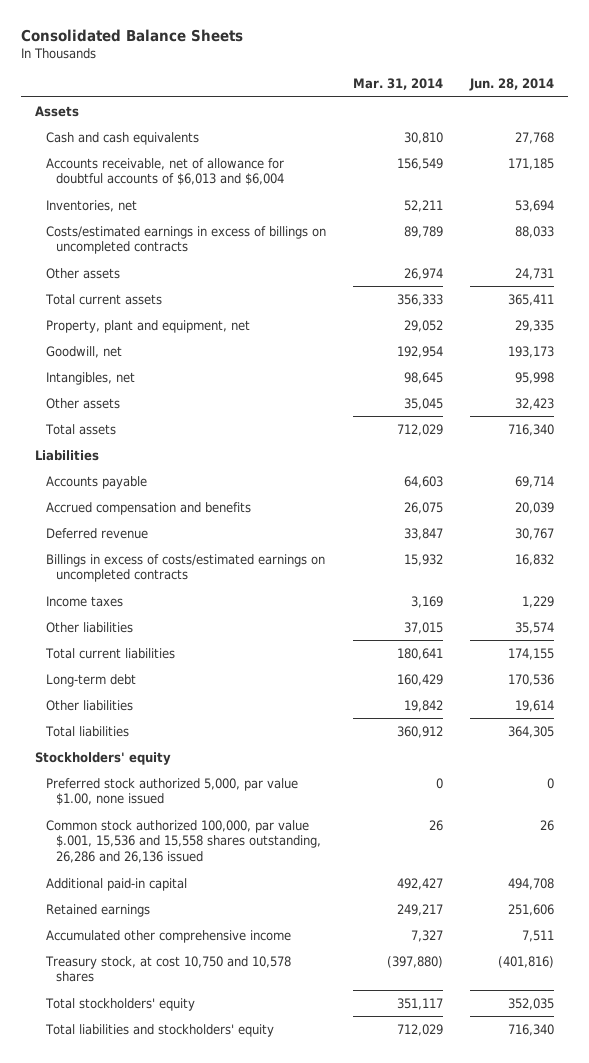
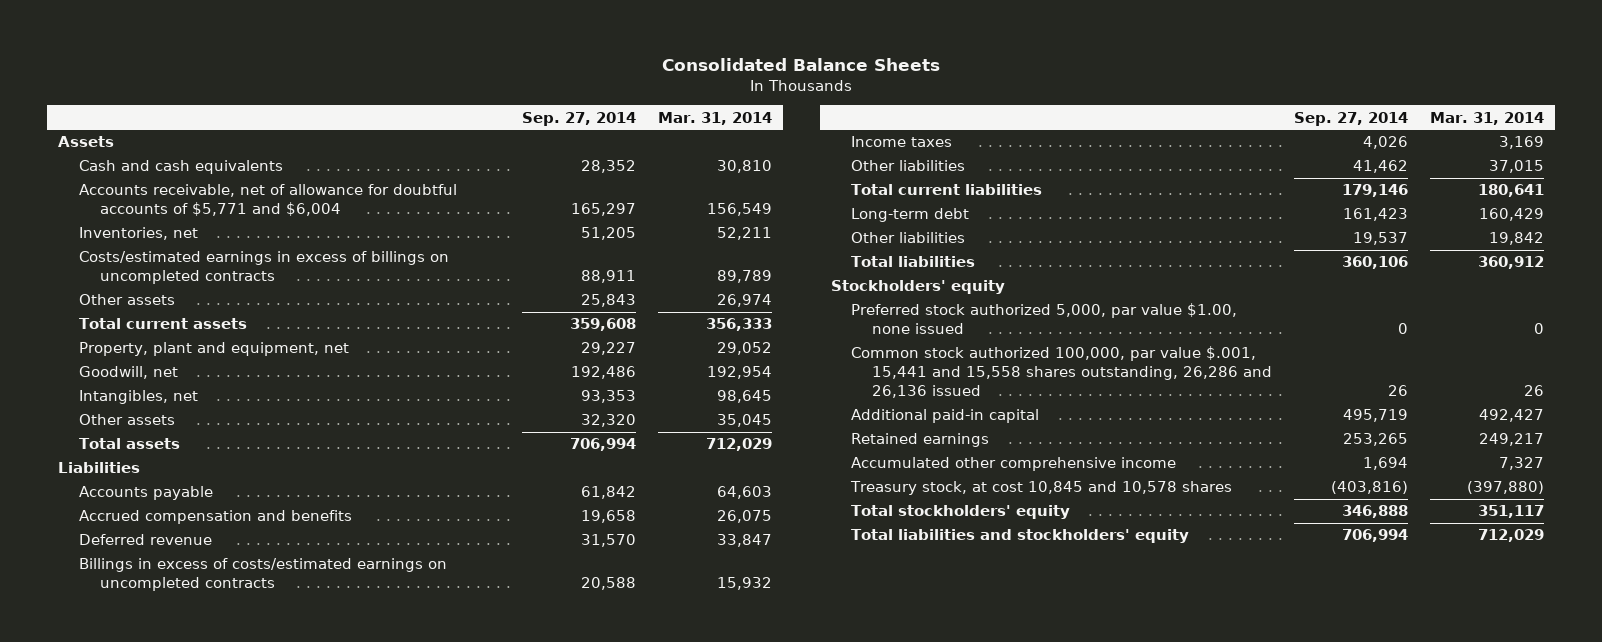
[468,78,554,92] Jun. 28, 2014 -> none
none -> [521,111,636,126] Sep. 27, 2014
[45,157,285,186] Accounts receivable, net of allowance for doubtful accounts of $6,013 and $6,004 -> [78,184,457,217] Accounts receivable, net of allowance for doubtful accounts of $5,771 and $6,004
[45,819,322,864] Common stock authorized 100,000, par value $.001, 15,536 and 15,558 shares outstanding, 26,286 and 26,136 issued -> [851,346,1272,399] Common stock authorized 100,000, par value $.001, 15,441 and 15,558 shares outstanding, 26,286 and 26,136 issued
[44,955,291,983] Treasury stock, at cost 10,750 and 10,578 shares -> [850,481,1233,496] Treasury stock, at cost 10,845 and 10,578 shares

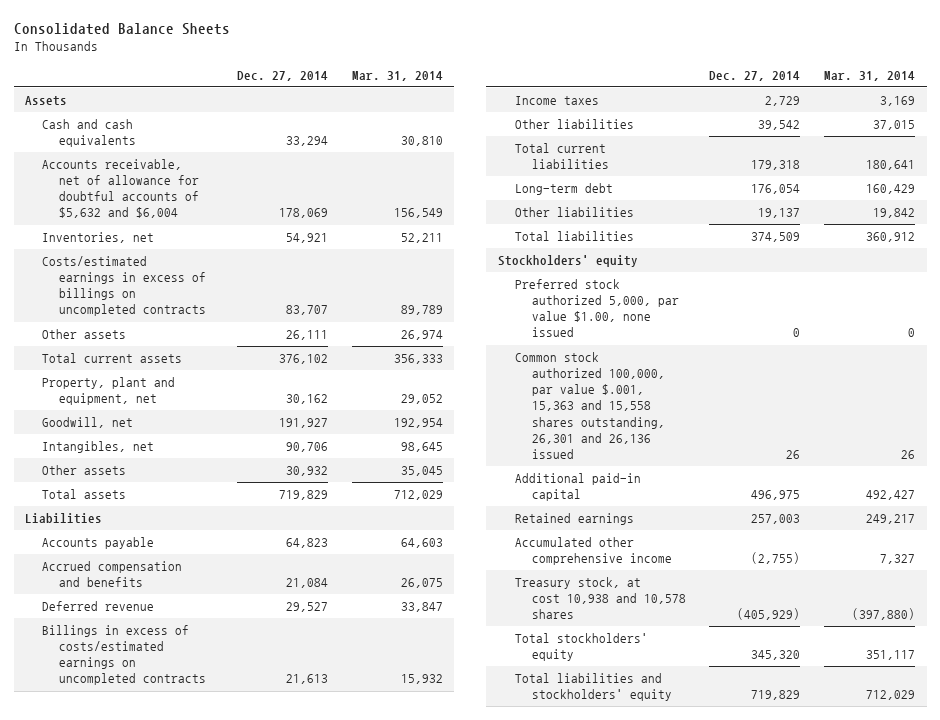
[521,111,636,126] Sep. 27, 2014 -> none
none -> [237,70,329,81] Dec. 27, 2014
[78,184,457,217] Accounts receivable, net of allowance for doubtful accounts of $5,771 and $6,004 -> [42,159,200,219] Accounts receivable, net of allowance for doubtful accounts of $5,632 and $6,004
[851,346,1272,399] Common stock authorized 100,000, par value $.001, 15,441 and 15,558 shares outstanding, 26,286 and 26,136 issued -> [514,352,665,459] Common stock authorized 100,000, par value $.001, 15,363 and 15,558 shares outstanding, 26,301 and 26,136 issued
[850,481,1233,496] Treasury stock, at cost 10,845 and 10,578 shares -> [514,577,686,620] Treasury stock, at cost 10,938 and 10,578 shares

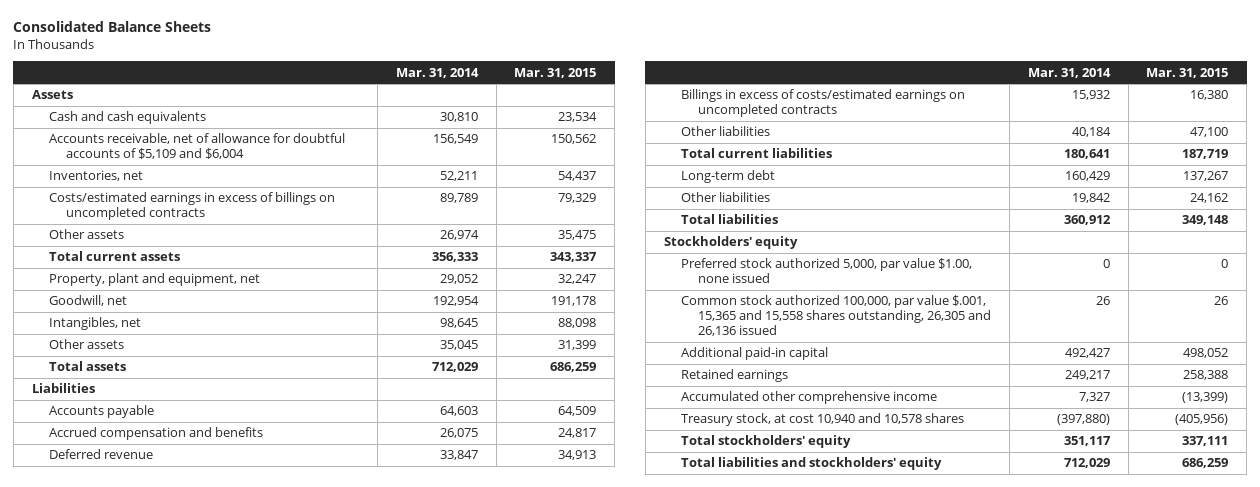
[237,70,329,81] Dec. 27, 2014 -> none
none -> [514,67,597,78] Mar. 31, 2015
[42,159,200,219] Accounts receivable, net of allowance for doubtful accounts of $5,632 and $6,004 -> [48,133,345,160] Accounts receivable, net of allowance for doubtful accounts of $5,109 and $6,004
[514,96,599,106] Income taxes -> none
[872,120,915,131] 37,015 -> [1071,127,1111,138] 40,184
[514,352,665,459] Common stock authorized 100,000, par value $.001, 15,363 and 15,558 shares outstanding, 26,301 and 26,136 issued -> [680,295,992,337] Common stock authorized 100,000, par value $.001, 15,365 and 15,558 shares outstanding, 26,305 and 26,136 issued
[514,577,686,620] Treasury stock, at cost 10,938 and 10,578 shares -> [680,413,964,427] Treasury stock, at cost 10,940 and 10,578 shares

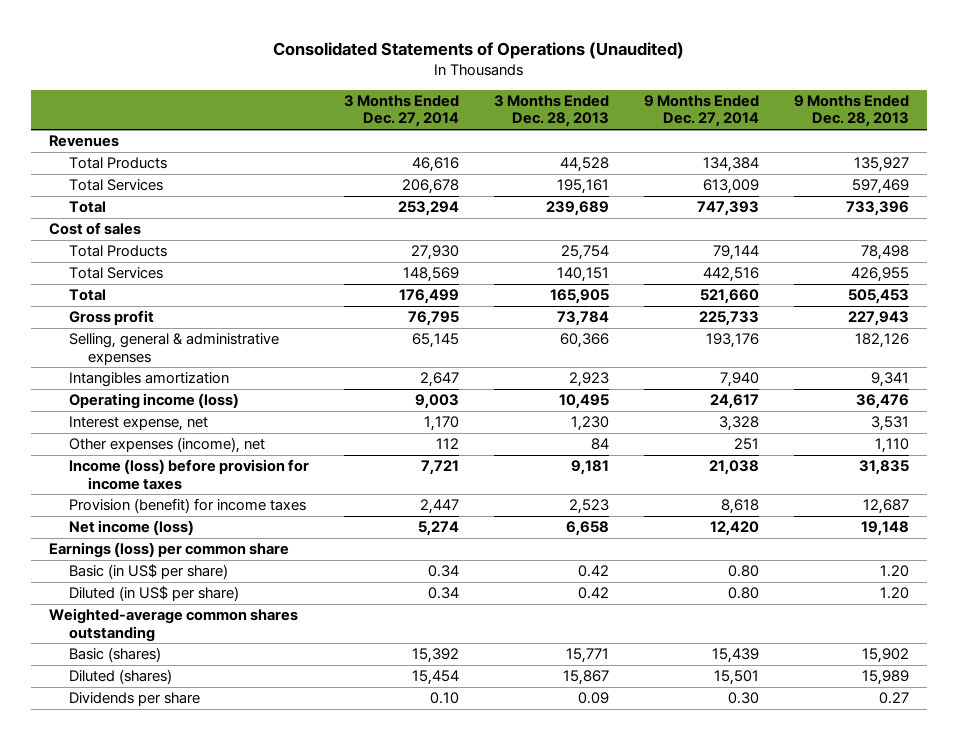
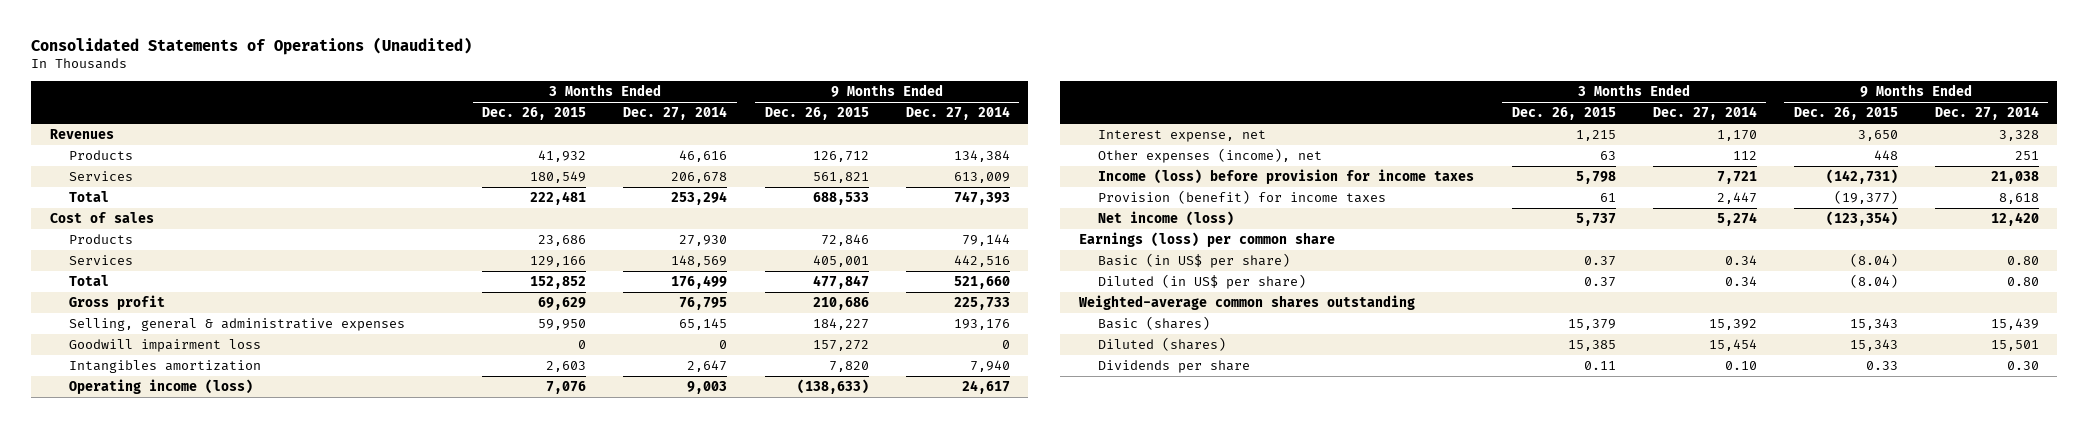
[493,95,609,128] 3 Months Ended Dec. 28, 2013 -> none
[794,95,910,128] 9 Months Ended Dec. 28, 2013 -> none
none -> [482,107,587,121] Dec. 26, 2015
none -> [764,107,869,121] Dec. 26, 2015
[68,157,167,170] Total Products -> [69,150,134,161] Products
[68,179,163,192] Total Services -> [69,171,134,182] Services
[68,245,167,258] Total Products -> [69,234,134,245] Products
[68,267,163,280] Total Services -> [69,255,134,266] Services
none -> [69,339,262,353] Goodwill impairment loss

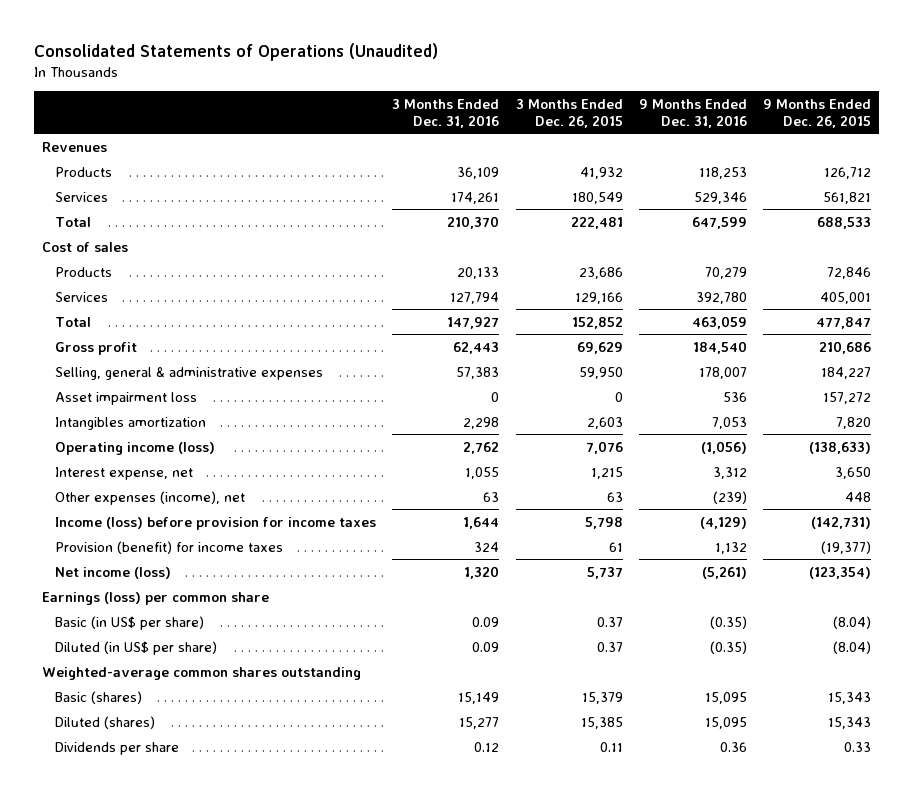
[623,106,728,121] Dec. 27, 2014 -> none
[905,106,1010,121] Dec. 27, 2014 -> none
none -> [392,98,500,128] 3 Months Ended Dec. 31, 2016
none -> [638,98,747,128] 9 Months Ended Dec. 31, 2016
[69,339,262,353] Goodwill impairment loss -> [55,391,198,405] Asset impairment loss

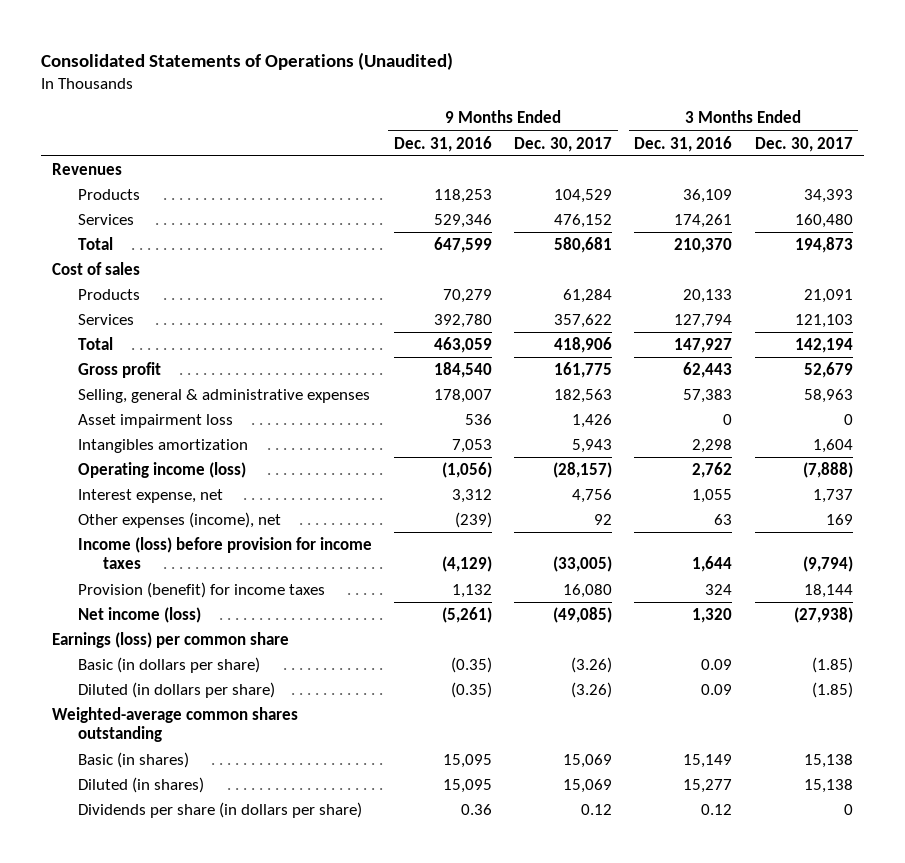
[515,98,623,128] 3 Months Ended Dec. 26, 2015 -> none
[762,98,871,128] 9 Months Ended Dec. 26, 2015 -> none
none -> [514,136,613,152] Dec. 30, 2017
none -> [754,136,853,152] Dec. 30, 2017
[55,615,205,630] Basic (in US$ per share) -> [77,657,260,674] Basic (in dollars per share)
[55,640,218,655] Diluted (in US$ per share) -> [77,682,275,699] Diluted (in dollars per share)
[55,690,143,704] Basic (shares) -> [77,752,189,769] Basic (in shares)
[55,715,156,729] Diluted (shares) -> [77,777,204,794] Diluted (in shares)
[55,741,180,755] Dividends per share -> [77,802,362,819] Dividends per share (in dollars per share)

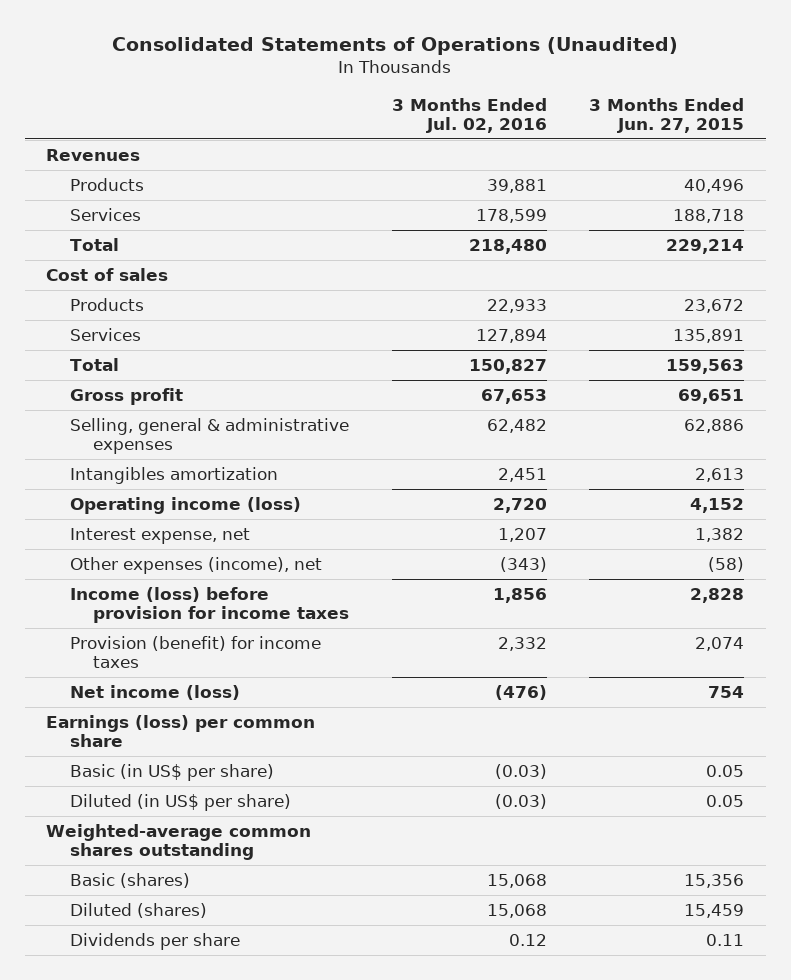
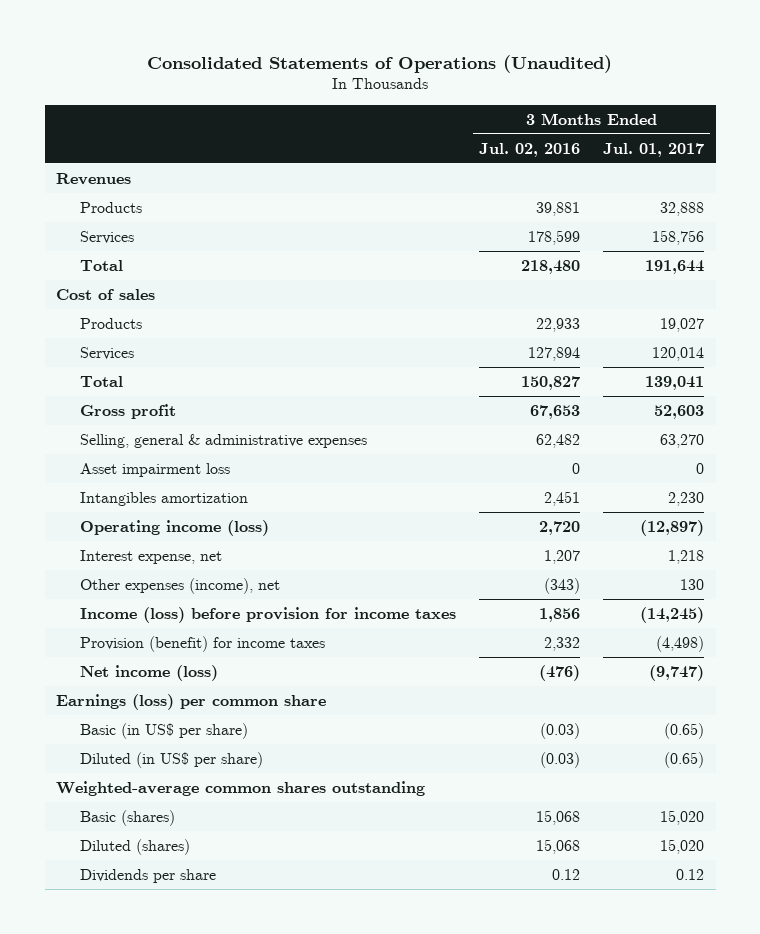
[589,97,745,134] 3 Months Ended Jun. 27, 2015 -> none
none -> [603,142,705,157] Jul. 01, 2017
none -> [79,462,230,477] Asset impairment loss

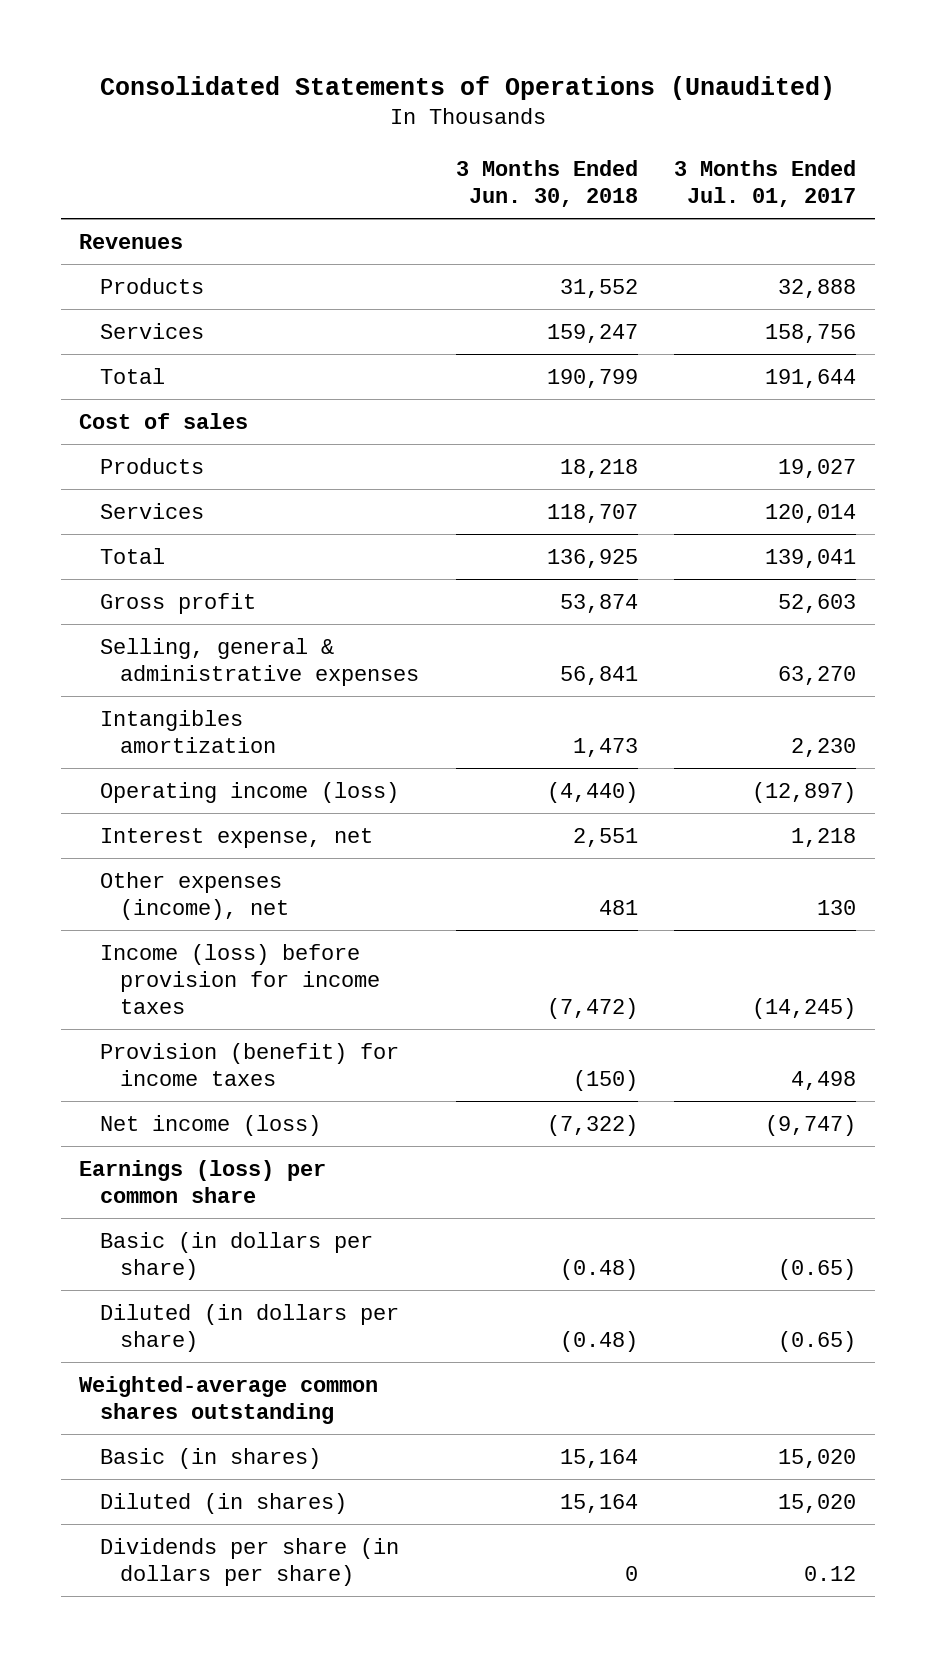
[478,142,580,157] Jul. 02, 2016 -> none
none -> [455,159,638,208] 3 Months Ended Jun. 30, 2018
[79,462,230,477] Asset impairment loss -> none
[656,635,705,652] (4,498) -> [791,1070,857,1090] 4,498
[79,722,248,739] Basic (in US$ per share) -> [99,1231,373,1280] Basic (in dollars per share)
[79,751,263,768] Diluted (in US$ per share) -> [99,1303,399,1352] Diluted (in dollars per share)
[79,809,175,826] Basic (shares) -> [99,1447,321,1469] Basic (in shares)
[79,838,190,855] Diluted (shares) -> [99,1492,347,1514] Diluted (in shares)
[79,868,216,883] Dividends per share -> [99,1537,399,1586] Dividends per share (in dollars per share)

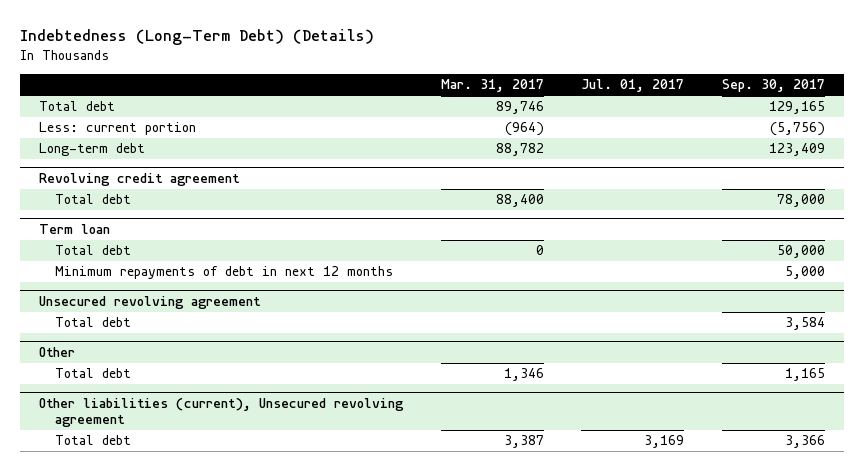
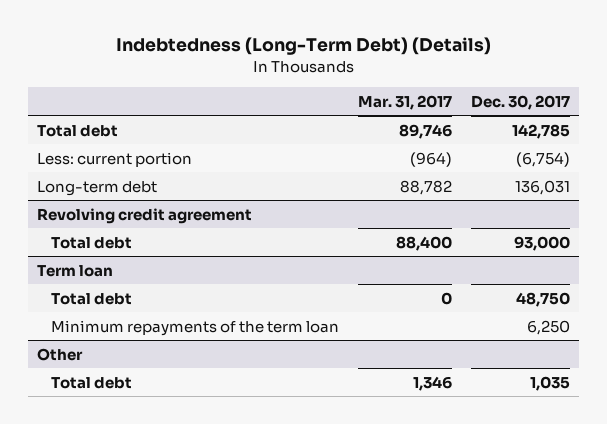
[581,79,685,93] Jul. 01, 2017 -> none
[721,79,825,93] Sep. 30, 2017 -> none
none -> [470,94,570,110] Dec. 30, 2017
[38,295,261,309] Unsecured revolving agreement -> none
[54,317,131,328] Total debt -> none
[54,266,393,280] Minimum repayments of debt in next 12 months -> [51,319,340,336] Minimum repayments of the term loan
[38,397,404,428] Other liabilities (current), Unsecured revolving agreement -> none
[54,435,131,446] Total debt -> none

